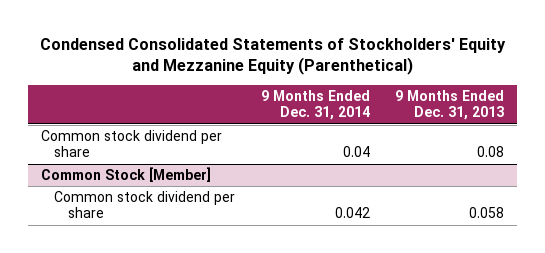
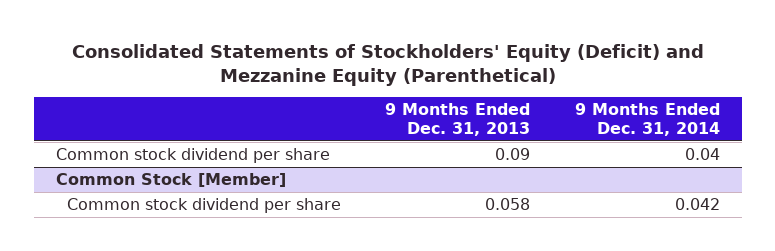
[39,37,506,76] Condensed Consolidated Statements of Stockholders' Equity and Mezzanine Equity (Parenthetical) -> [71,43,704,86] Consolidated Statements of Stockholders' Equity (Deficit) and Mezzanine Equity (Parenthetical)
[477,146,505,158] 0.08 -> [495,148,531,161] 0.09

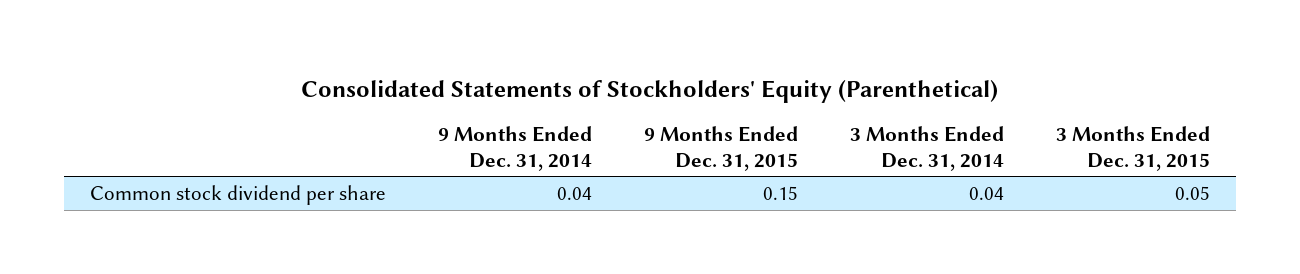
[71,43,704,86] Consolidated Statements of Stockholders' Equity (Deficit) and Mezzanine Equity (Parenthetical) -> [300,79,998,103] Consolidated Statements of Stockholders' Equity (Parenthetical)
[385,103,531,137] 9 Months Ended Dec. 31, 2013 -> none
none -> [643,125,798,171] 9 Months Ended Dec. 31, 2015
none -> [849,125,1004,171] 3 Months Ended Dec. 31, 2014
none -> [1055,125,1210,171] 3 Months Ended Dec. 31, 2015
[55,173,286,188] Common Stock [Member] -> none
[66,198,341,214] Common stock dividend per share -> none

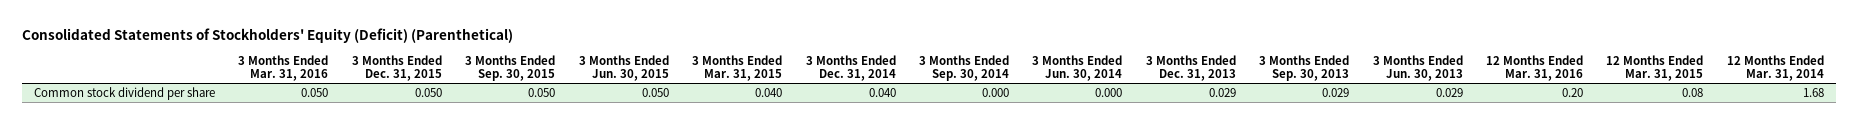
[300,79,998,103] Consolidated Statements of Stockholders' Equity (Parenthetical) -> [22,28,514,44] Consolidated Statements of Stockholders' Equity (Deficit) (Parenthetical)
[438,125,593,171] 9 Months Ended Dec. 31, 2014 -> none
[643,125,798,171] 9 Months Ended Dec. 31, 2015 -> none
none -> [238,54,329,82] 3 Months Ended Mar. 31, 2016
none -> [465,54,556,82] 3 Months Ended Sep. 30, 2015
none -> [578,54,669,82] 3 Months Ended Jun. 30, 2015
none -> [692,54,783,82] 3 Months Ended Mar. 31, 2015
none -> [918,54,1009,82] 3 Months Ended Sep. 30, 2014
none -> [1032,54,1123,82] 3 Months Ended Jun. 30, 2014
none -> [1145,54,1236,82] 3 Months Ended Dec. 31, 2013
none -> [1259,54,1350,82] 3 Months Ended Sep. 30, 2013
none -> [1372,54,1463,82] 3 Months Ended Jun. 30, 2013
none -> [1486,54,1584,82] 12 Months Ended Mar. 31, 2016
none -> [1606,54,1704,82] 12 Months Ended Mar. 31, 2015
none -> [1726,54,1824,82] 12 Months Ended Mar. 31, 2014
[968,187,1004,201] 0.04 -> [868,88,896,98] 0.040
[1174,186,1210,201] 0.05 -> [414,88,442,98] 0.050

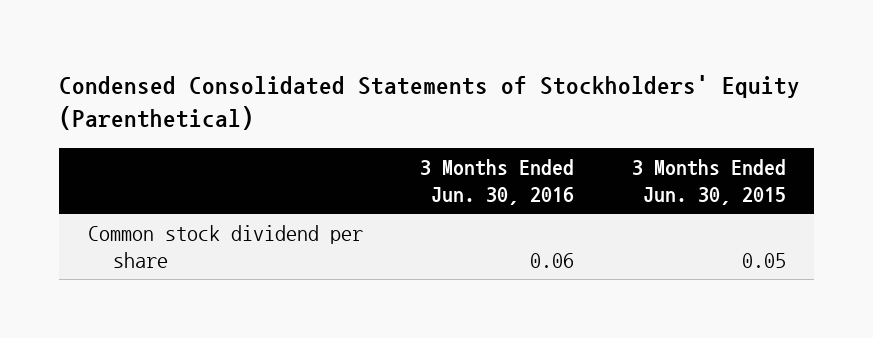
[22,28,514,44] Consolidated Statements of Stockholders' Equity (Deficit) (Parenthetical) -> [59,74,801,131] Condensed Consolidated Statements of Stockholders' Equity (Parenthetical)
[238,54,329,82] 3 Months Ended Mar. 31, 2016 -> none
[351,54,442,82] 3 Months Ended Dec. 31, 2015 -> none
[465,54,556,82] 3 Months Ended Sep. 30, 2015 -> none
[692,54,783,82] 3 Months Ended Mar. 31, 2015 -> none
[805,54,896,82] 3 Months Ended Dec. 31, 2014 -> none
[918,54,1009,82] 3 Months Ended Sep. 30, 2014 -> none
[1032,54,1123,82] 3 Months Ended Jun. 30, 2014 -> none
[1145,54,1236,82] 3 Months Ended Dec. 31, 2013 -> none
[1259,54,1350,82] 3 Months Ended Sep. 30, 2013 -> none
[1372,54,1463,82] 3 Months Ended Jun. 30, 2013 -> none
[1486,54,1584,82] 12 Months Ended Mar. 31, 2016 -> none
[1606,54,1704,82] 12 Months Ended Mar. 31, 2015 -> none
[1726,54,1824,82] 12 Months Ended Mar. 31, 2014 -> none
none -> [420,159,575,205] 3 Months Ended Jun. 30, 2016
[641,88,669,98] 0.050 -> [741,252,786,268] 0.05

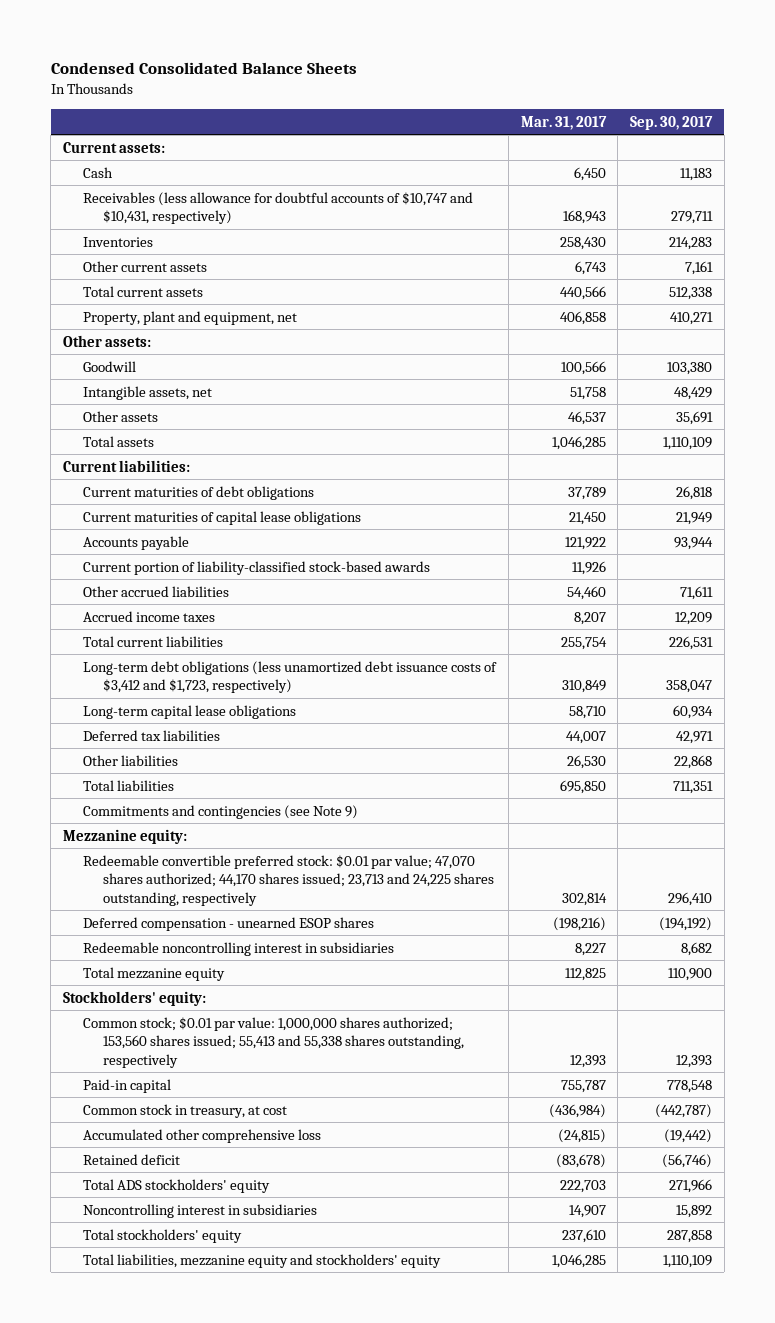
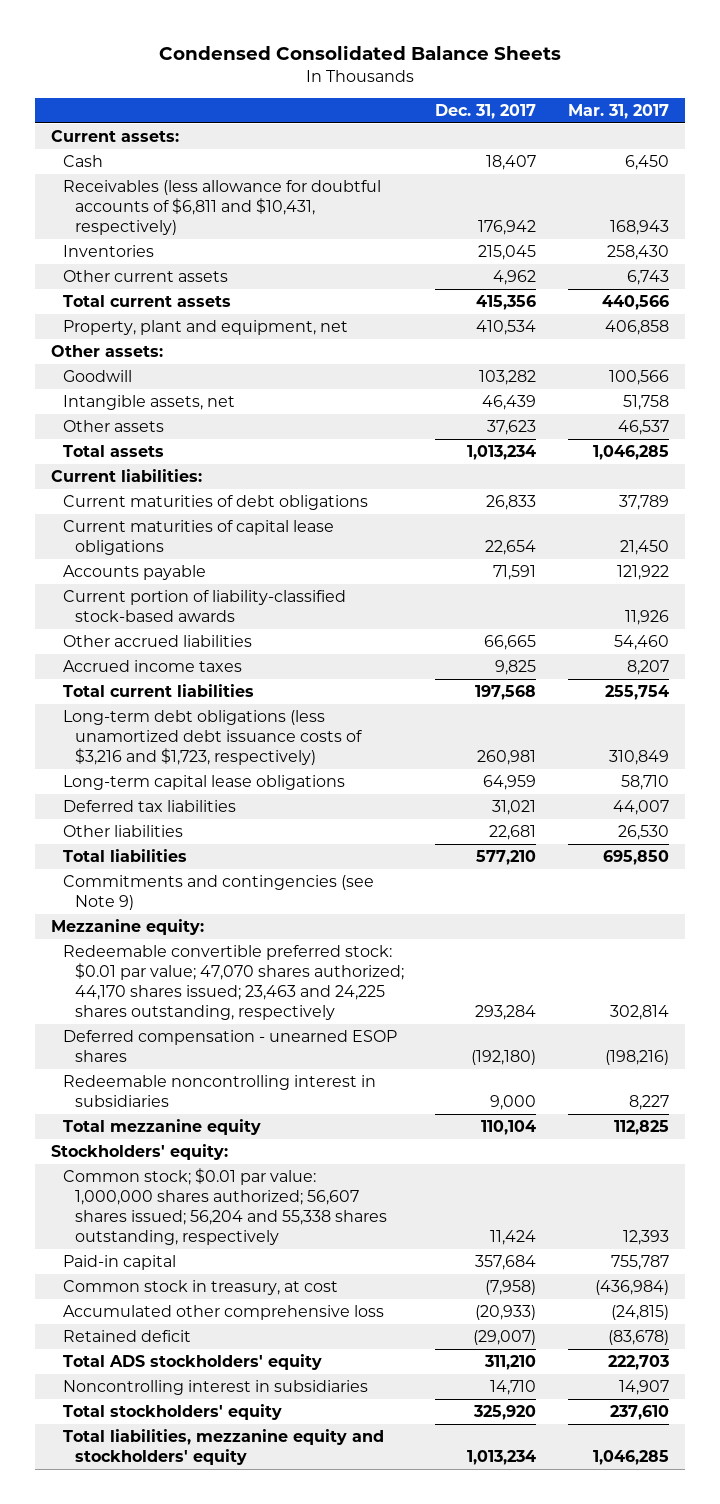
[630,115,714,130] Sep. 30, 2017 -> none
none -> [435,104,537,120] Dec. 31, 2017
[82,191,473,225] Receivables (less allowance for doubtful accounts of $10,747 and $10,431, respectively) -> [63,180,382,236] Receivables (less allowance for doubtful accounts of $6,811 and $10,431, respectively)
[82,660,497,694] Long-term debt obligations (less unamortized debt issuance costs of $3,412 and $1,723, respectively) -> [63,710,362,766] Long-term debt obligations (less unamortized debt issuance costs of $3,216 and $1,723, respectively)
[82,854,494,906] Redeemable convertible preferred stock: $0.01 par value; 47,070 shares authorized; 44,170 shares issued; 23,713 and 24,225 shares outstanding, respectively -> [63,945,404,1021] Redeemable convertible preferred stock: $0.01 par value; 47,070 shares authorized; 44,170 shares issued; 23,463 and 24,225 shares outstanding, respectively
[82,1016,464,1068] Common stock; $0.01 par value: 1,000,000 shares authorized; 153,560 shares issued; 55,413 and 55,338 shares outstanding, respectively -> [63,1168,387,1246] Common stock; $0.01 par value: 1,000,000 shares authorized; 56,607 shares issued; 56,204 and 55,338 shares outstanding, respectively

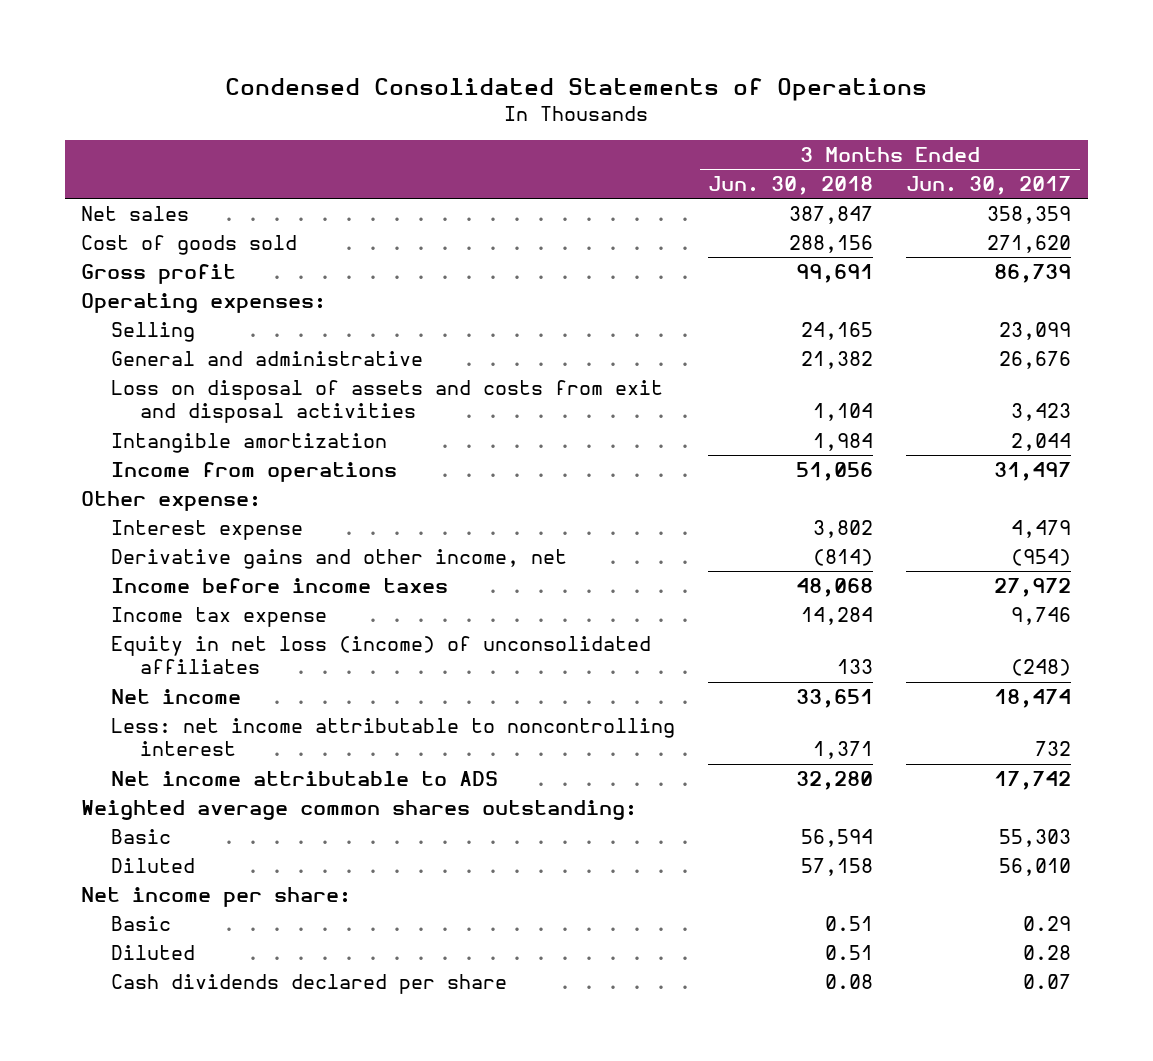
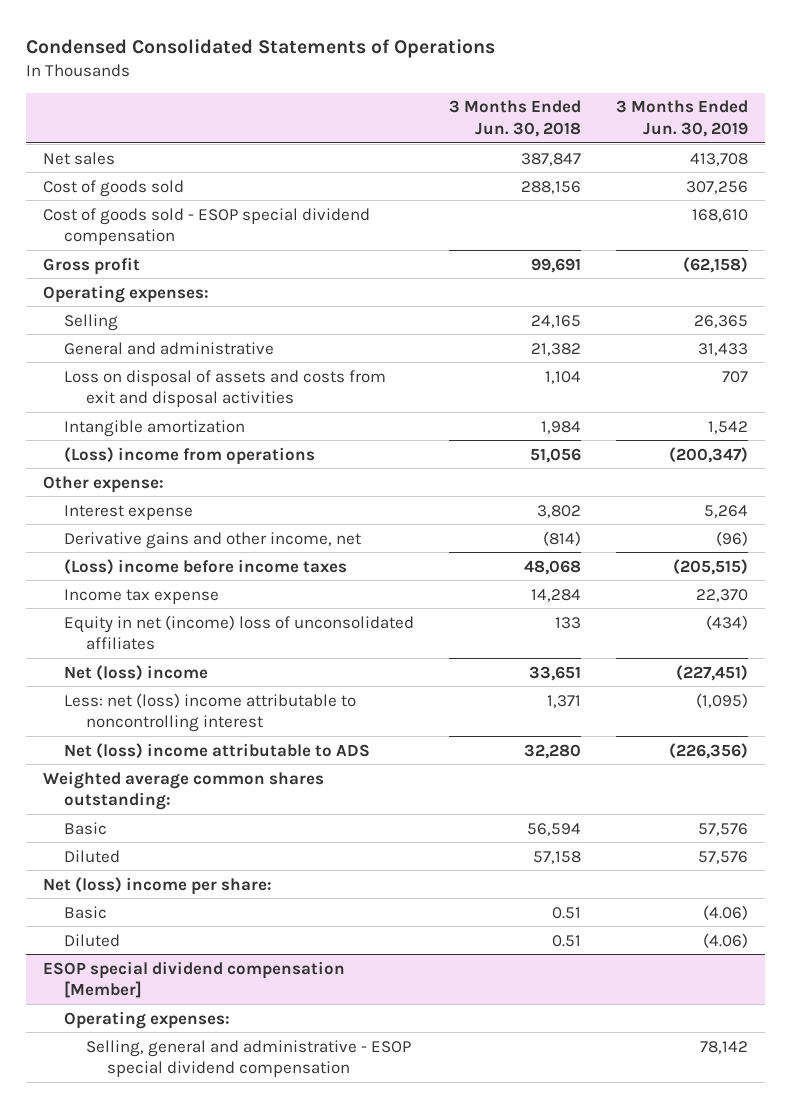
[906,176,1072,196] Jun. 30, 2017 -> none
none -> [615,100,748,137] 3 Months Ended Jun. 30, 2019
none -> [43,207,371,246] Cost of goods sold - ESOP special dividend compensation
[110,461,397,482] Income from operations -> [64,446,316,465] (Loss) income from operations
[110,577,448,593] Income before income taxes -> [64,558,348,575] (Loss) income before income taxes
[110,635,651,675] Equity in net loss (income) of unconsolidated affiliates -> [64,614,415,651] Equity in net (income) loss of unconsolidated affiliates
[110,688,241,704] Net income -> [64,664,209,681] Net (loss) income
[110,717,675,757] Less: net income attributable to noncontrolling interest -> [64,692,357,733] Less: net (loss) income attributable to noncontrolling interest
[110,770,498,786] Net income attributable to ADS -> [64,742,371,759] Net (loss) income attributable to ADS
[81,886,352,907] Net income per share: -> [43,876,273,895] Net (loss) income per share:
[110,973,507,994] Cash dividends declared per share -> none
none -> [43,960,346,999] ESOP special dividend compensation [Member]
none -> [64,1010,231,1029] Operating expenses:
none -> [85,1039,411,1078] Selling, general and administrative - ESOP special dividend compensation

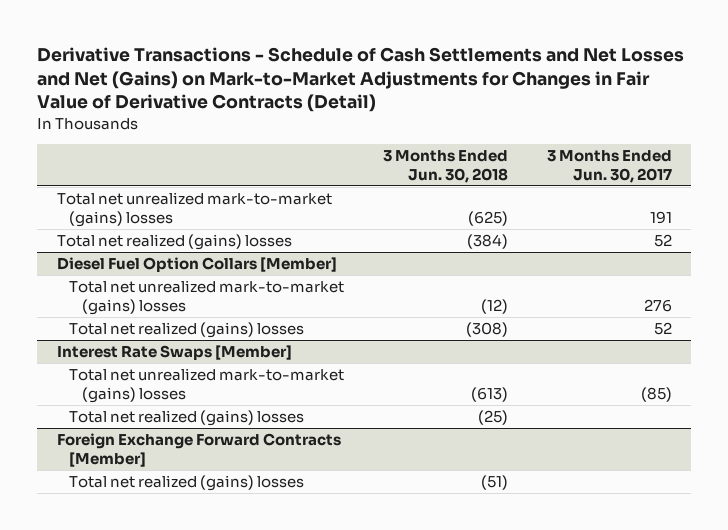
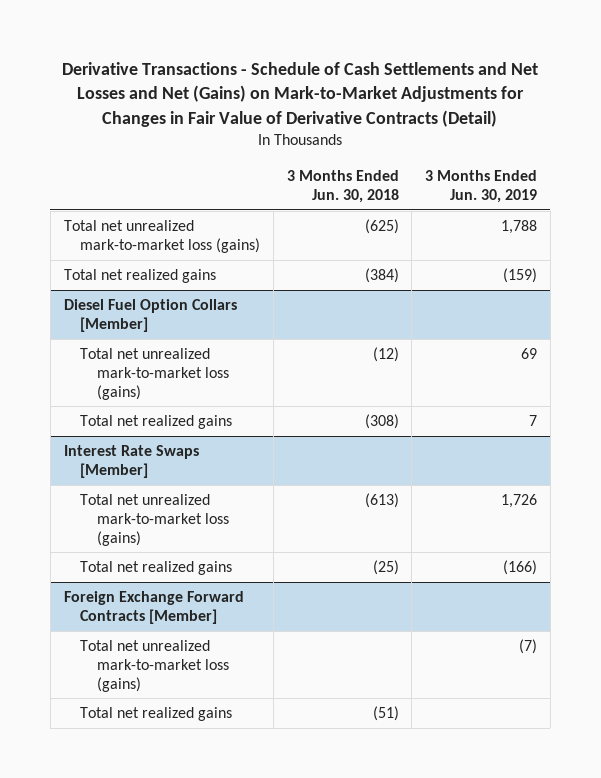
[546,150,672,183] 3 Months Ended Jun. 30, 2017 -> none
none -> [424,170,537,203] 3 Months Ended Jun. 30, 2019
[56,192,332,227] Total net unrealized mark-to-market (gains) losses -> [63,220,261,253] Total net unrealized mark-to-market loss (gains)
[56,234,292,251] Total net realized (gains) losses -> [63,269,216,284] Total net realized gains
[69,280,345,315] Total net unrealized mark-to-market (gains) losses -> [80,348,230,400] Total net unrealized mark-to-market loss (gains)
[69,322,305,339] Total net realized (gains) losses -> [80,415,233,430] Total net realized gains
[69,368,345,403] Total net unrealized mark-to-market (gains) losses -> [80,494,230,546] Total net unrealized mark-to-market loss (gains)
[69,410,305,427] Total net realized (gains) losses -> [80,561,233,576] Total net realized gains
none -> [80,640,230,692] Total net unrealized mark-to-market loss (gains)
[69,475,305,492] Total net realized (gains) losses -> [80,707,233,722] Total net realized gains

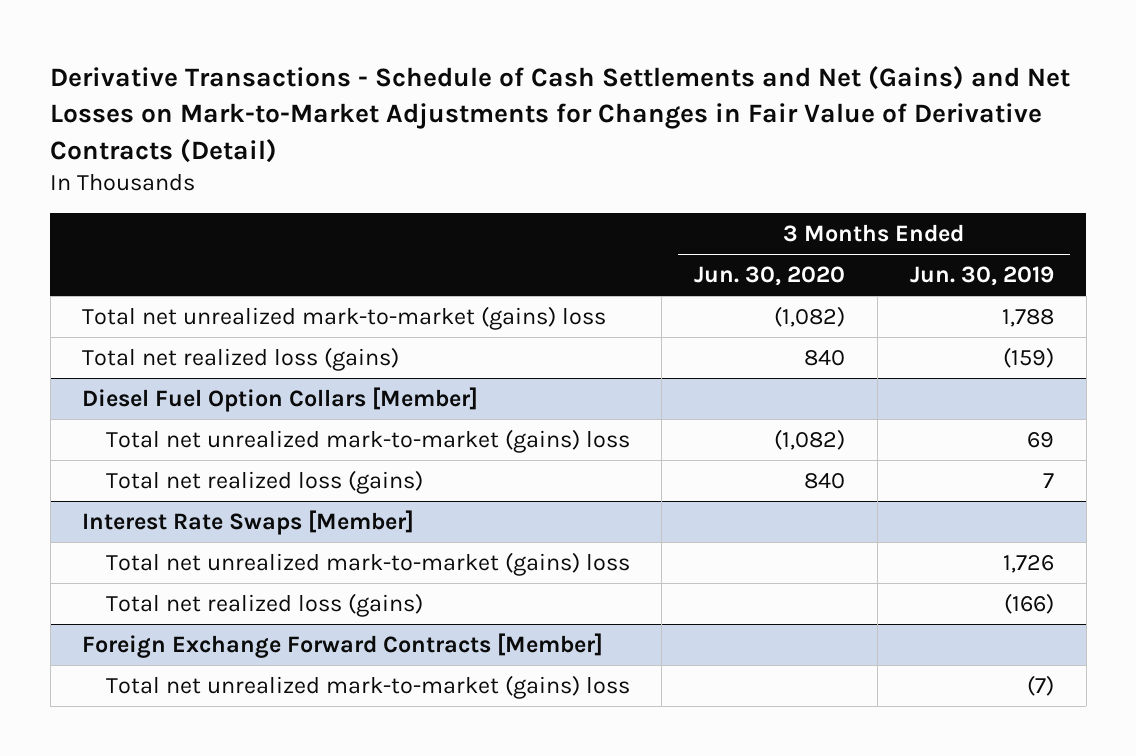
[62,61,539,127] Derivative Transactions - Schedule of Cash Settlements and Net Losses and Net (Gains) on Mark-to-Market Adjustments for Changes in Fair Value of Derivative Contracts (Detail) -> [50,66,1071,163] Derivative Transactions - Schedule of Cash Settlements and Net (Gains) and Net Losses on Mark-to-Market Adjustments for Changes in Fair Value of Derivative Contracts (Detail)
[286,170,399,203] 3 Months Ended Jun. 30, 2018 -> none
none -> [694,266,846,287] Jun. 30, 2020
[63,220,261,253] Total net unrealized mark-to-market loss (gains) -> [82,305,607,330] Total net unrealized mark-to-market (gains) loss
[63,269,216,284] Total net realized gains -> [82,346,400,371] Total net realized loss (gains)
[80,348,230,400] Total net unrealized mark-to-market loss (gains) -> [105,428,630,453] Total net unrealized mark-to-market (gains) loss
[80,415,233,430] Total net realized gains -> [105,469,423,494] Total net realized loss (gains)
[80,494,230,546] Total net unrealized mark-to-market loss (gains) -> [105,551,630,576] Total net unrealized mark-to-market (gains) loss
[80,561,233,576] Total net realized gains -> [105,592,423,617] Total net realized loss (gains)
[80,707,233,722] Total net realized gains -> none
[80,640,230,692] Total net unrealized mark-to-market loss (gains) -> [105,674,630,699] Total net unrealized mark-to-market (gains) loss

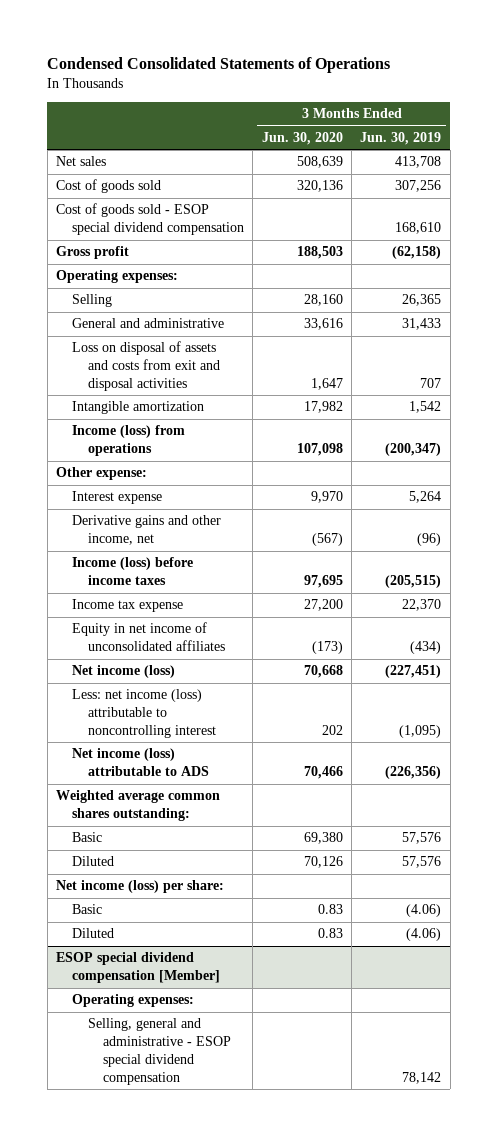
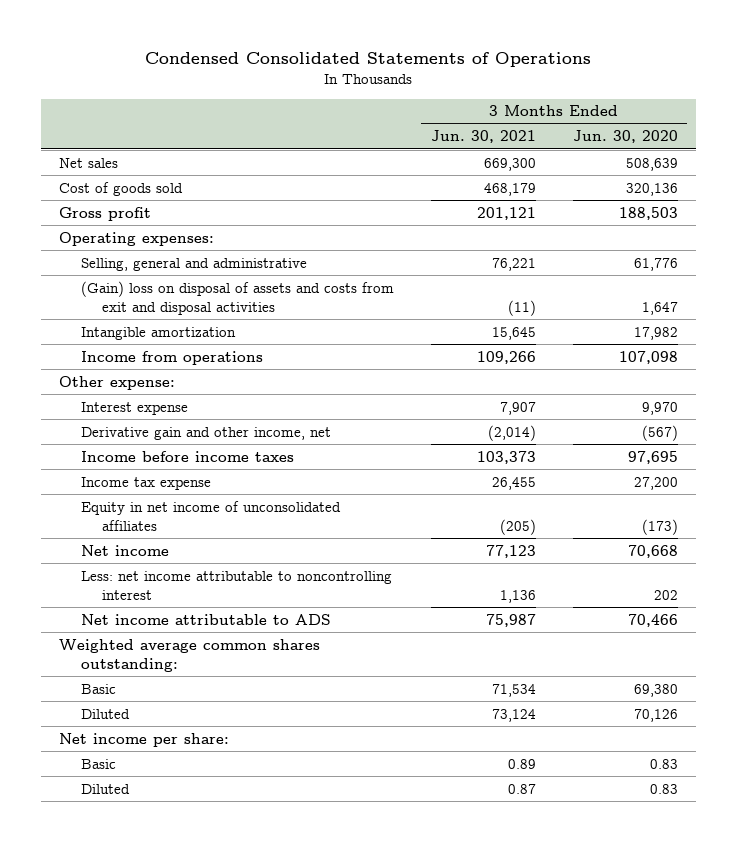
[360,131,442,145] Jun. 30, 2019 -> none
none -> [430,130,536,144] Jun. 30, 2021
[56,203,244,236] Cost of goods sold - ESOP special dividend compensation -> none
[71,294,112,308] Selling -> none
[71,318,224,329] General and administrative -> [80,257,307,271] Selling, general and administrative
[303,318,343,331] 33,616 -> [633,257,678,271] 61,776
[71,341,220,392] Loss on disposal of assets and costs from exit and disposal activities -> [80,280,394,315] (Gain) loss on disposal of assets and costs from exit and disposal activities
[71,425,185,457] Income (loss) from operations -> [80,350,263,365] Income from operations
[71,515,221,546] Derivative gains and other income, net -> [80,426,331,440] Derivative gain and other income, net
[71,557,193,586] Income (loss) before income taxes -> [80,450,294,462] Income before income taxes
[71,665,175,679] Net income (loss) -> [80,544,169,556] Net income
[71,689,216,739] Less: net income (loss) attributable to noncontrolling interest -> [80,570,392,600] Less: net income attributable to noncontrolling interest
[71,748,209,777] Net income (loss) attributable to ADS -> [80,613,331,625] Net income attributable to ADS
[56,880,225,894] Net income (loss) per share: -> [59,732,230,747] Net income per share:
[56,952,220,984] ESOP special dividend compensation [Member] -> none
[71,994,194,1008] Operating expenses: -> none
[87,1018,232,1085] Selling, general and administrative - ESOP special dividend compensation -> none

